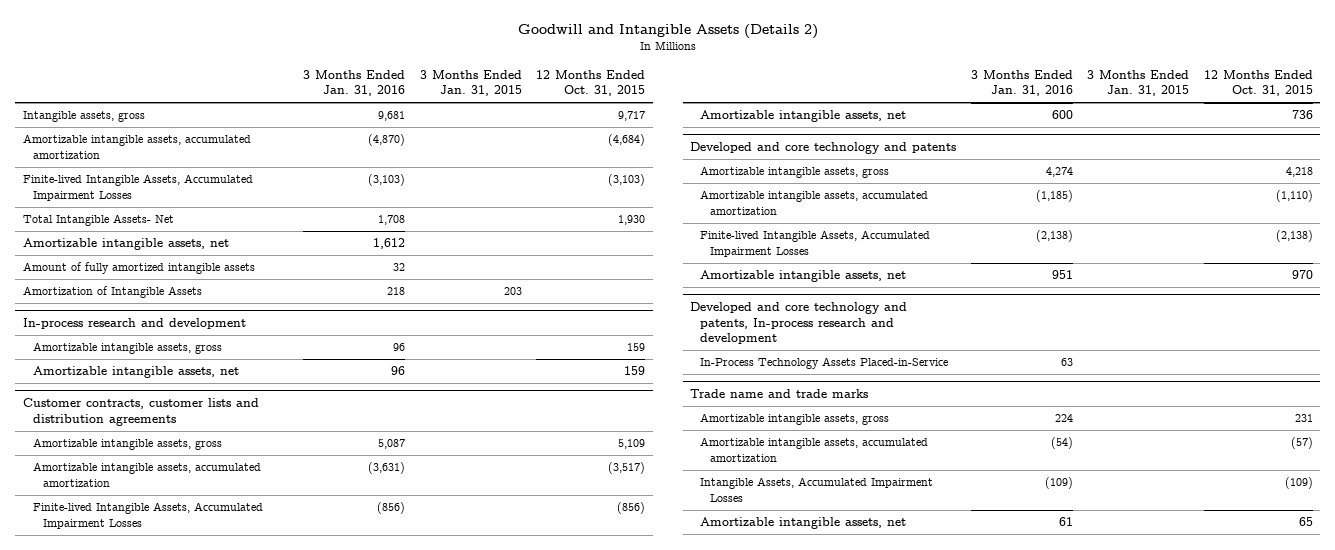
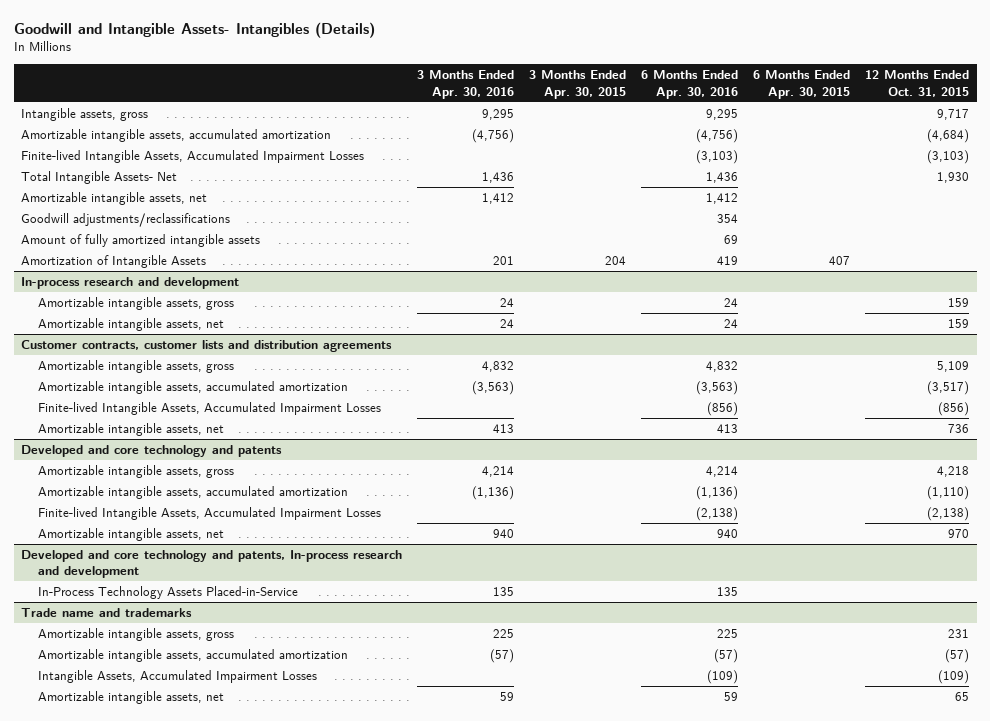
[517,24,818,40] Goodwill and Intangible Assets (Details 2) -> [13,21,375,38] Goodwill and Intangible Assets- Intangibles (Details)
[303,69,406,97] 3 Months Ended Jan. 31, 2016 -> none
[419,69,522,97] 3 Months Ended Jan. 31, 2015 -> none
none -> [417,70,515,99] 3 Months Ended Apr. 30, 2016
none -> [529,70,627,99] 3 Months Ended Apr. 30, 2015
none -> [641,70,739,99] 6 Months Ended Apr. 30, 2016
none -> [753,70,851,99] 6 Months Ended Apr. 30, 2015
none -> [21,213,231,228] Goodwill adjustments/reclassifications
[690,389,869,399] Trade name and trade marks -> [21,608,193,618] Trade name and trademarks

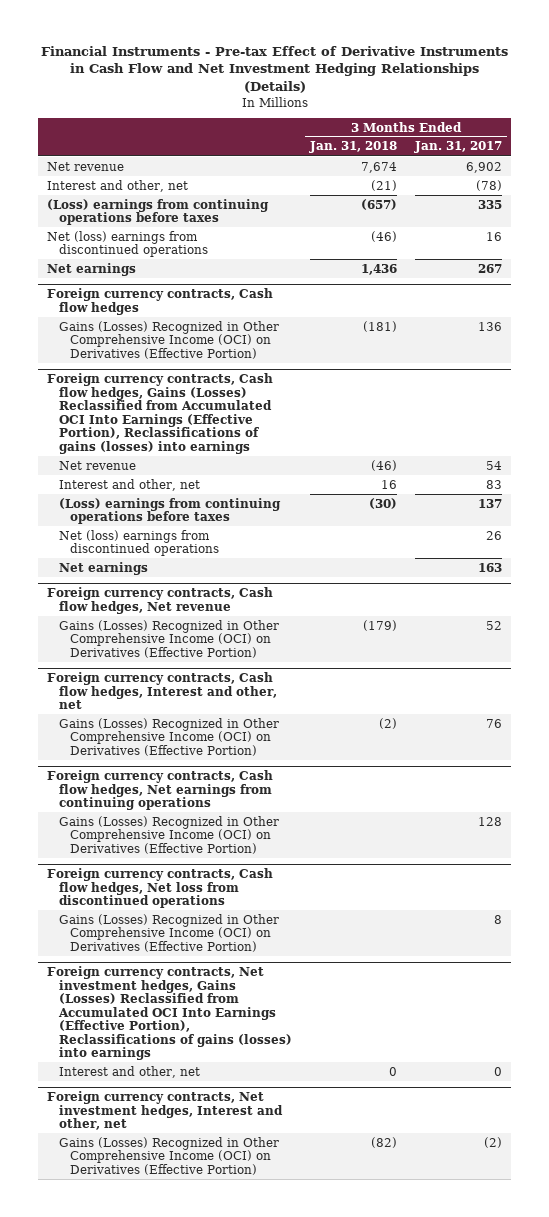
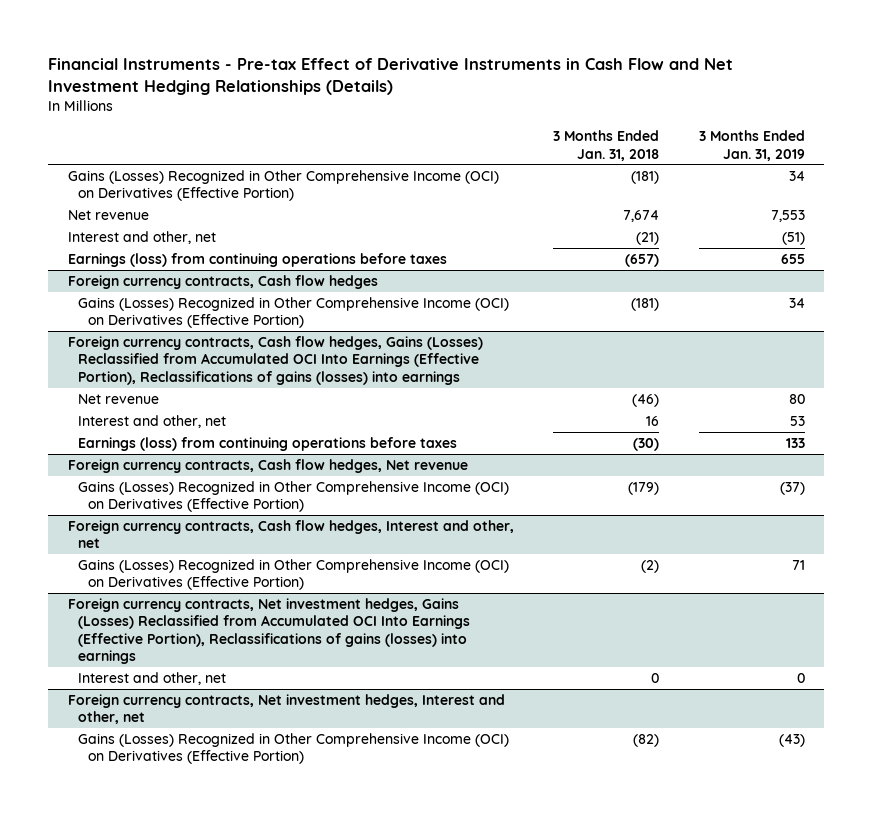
[414,141,503,154] Jan. 31, 2017 -> none
none -> [698,130,805,161] 3 Months Ended Jan. 31, 2019
none -> [67,169,499,202] Gains (Losses) Recognized in Other Comprehensive Income (OCI) on Derivatives (Effective Portion)
[46,230,208,258] Net (loss) earnings from discontinued operations -> none
[46,262,136,276] Net earnings -> none
[46,198,269,226] (Loss) earnings from continuing operations before taxes -> [67,252,447,267] Earnings (loss) from continuing operations before taxes
[58,529,220,557] Net (loss) earnings from discontinued operations -> none
[58,561,148,575] Net earnings -> none
[58,497,281,525] (Loss) earnings from continuing operations before taxes -> [77,436,457,451] Earnings (loss) from continuing operations before taxes
[46,770,273,811] Foreign currency contracts, Cash flow hedges, Net earnings from continuing operations -> none
[58,815,279,854] Gains (Losses) Recognized in Other Comprehensive Income (OCI) on Derivatives (Effective Portion) -> none
[46,868,273,909] Foreign currency contracts, Cash flow hedges, Net loss from discontinued operations -> none
[58,913,279,952] Gains (Losses) Recognized in Other Comprehensive Income (OCI) on Derivatives (Effective Portion) -> none

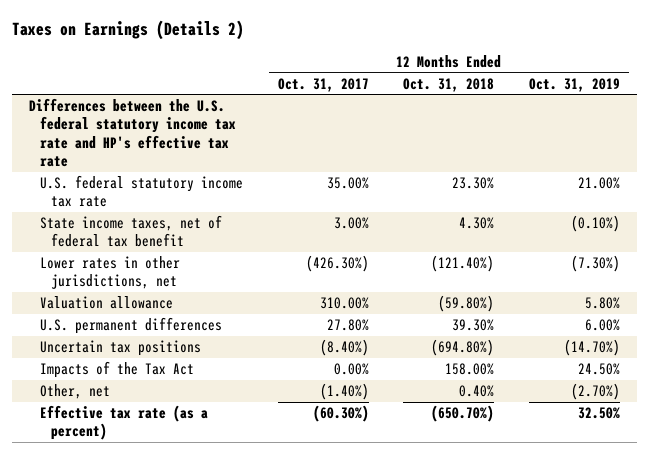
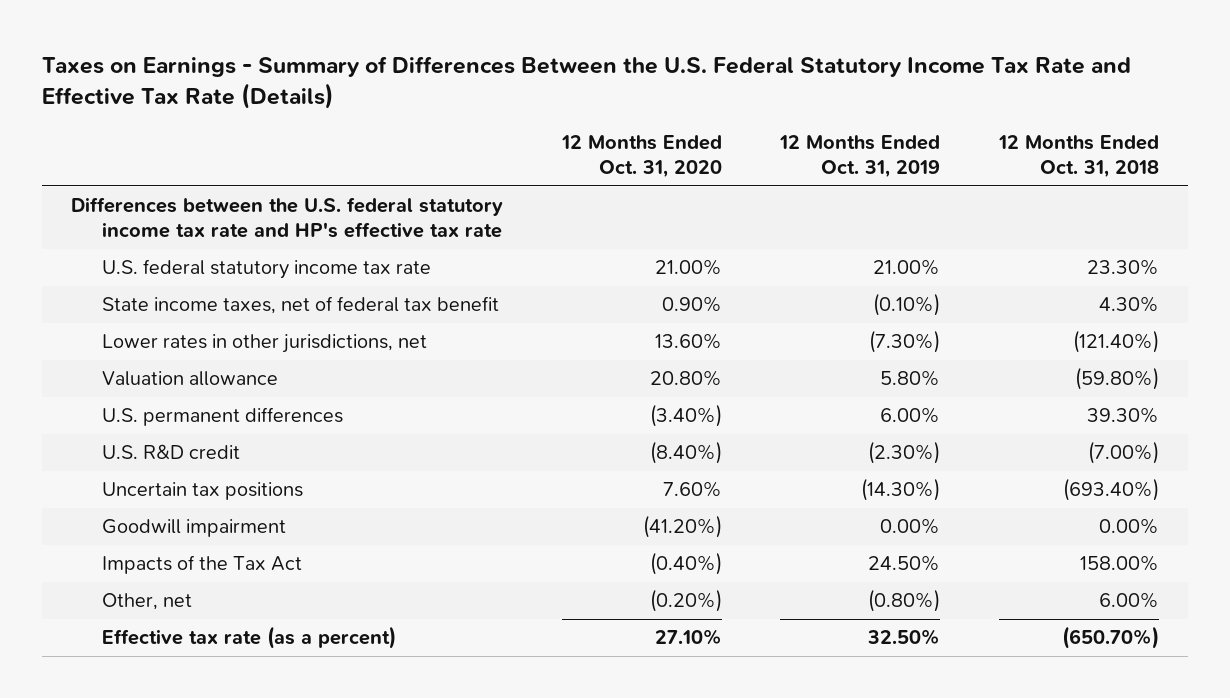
[12,20,245,41] Taxes on Earnings (Details 2) -> [42,55,1132,109] Taxes on Earnings - Summary of Differences Between the U.S. Federal Statutory Income Tax Rate and Effective Tax Rate (Details)
[277,77,369,92] Oct. 31, 2017 -> none
none -> [560,134,722,178] 12 Months Ended Oct. 31, 2020
none -> [102,444,241,460] U.S. R&D credit
[431,339,495,357] (694.80%) -> [1062,478,1159,502] (693.40%)
[563,339,620,357] (14.70%) -> [861,478,941,502] (14.30%)
none -> [102,519,287,538] Goodwill impairment
[459,385,495,398] 0.40% -> [1098,592,1159,609] 6.00%
[570,383,620,401] (2.70%) -> [868,589,941,613] (0.80%)

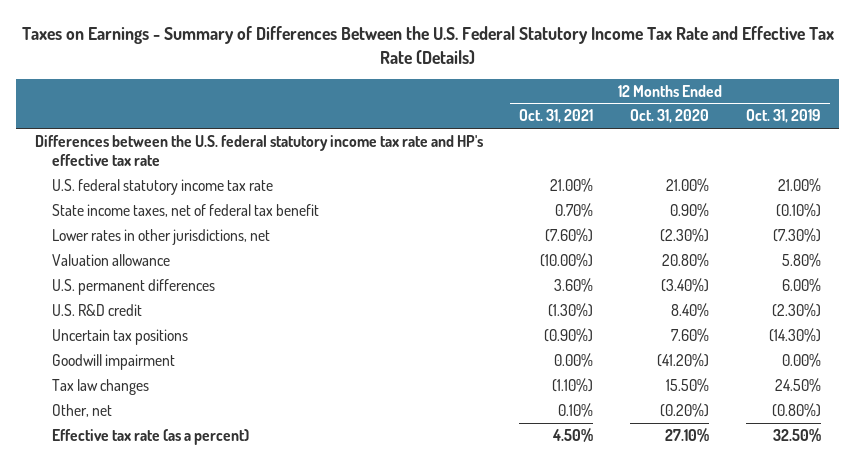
[997,134,1159,178] 12 Months Ended Oct. 31, 2018 -> none
none -> [519,109,594,124] Oct. 31, 2021
[654,333,722,350] 13.60% -> [660,227,710,242] (2.30%)
[649,441,722,465] (8.40%) -> [671,302,710,317] 8.40%
[102,555,303,575] Impacts of the Tax Act -> none
none -> [51,378,149,395] Tax law changes

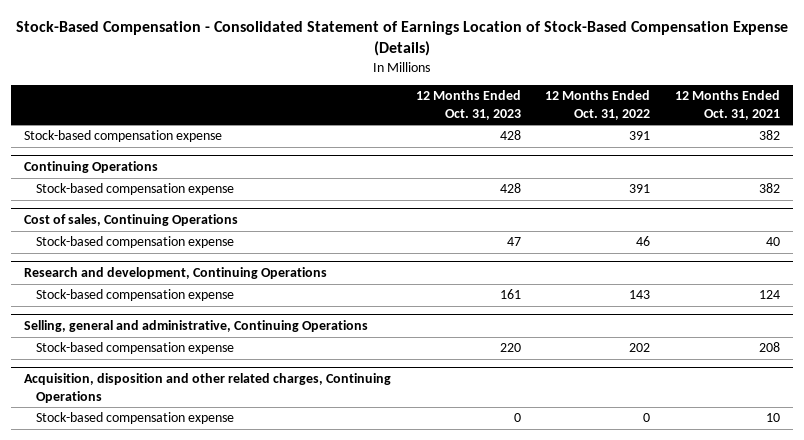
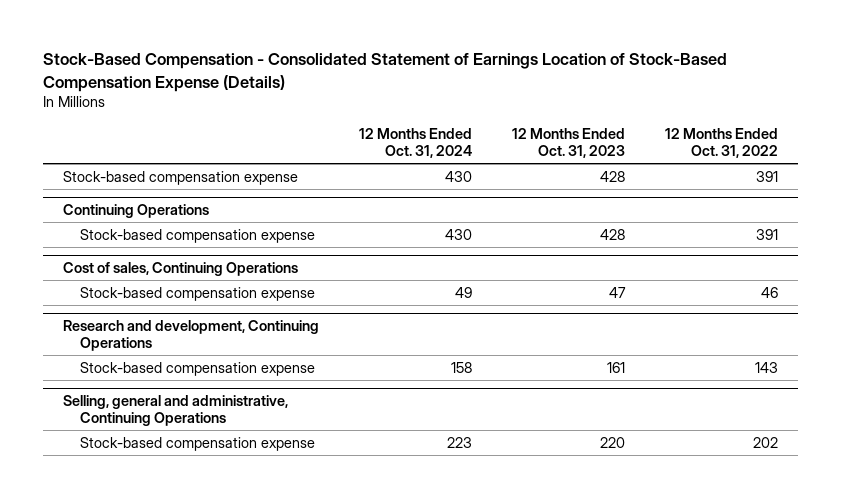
[675,90,781,120] 12 Months Ended Oct. 31, 2021 -> none
none -> [359,128,473,159] 12 Months Ended Oct. 31, 2024
[23,373,391,403] Acquisition, disposition and other related charges, Continuing Operations -> none
[36,412,235,425] Stock-based compensation expense -> none

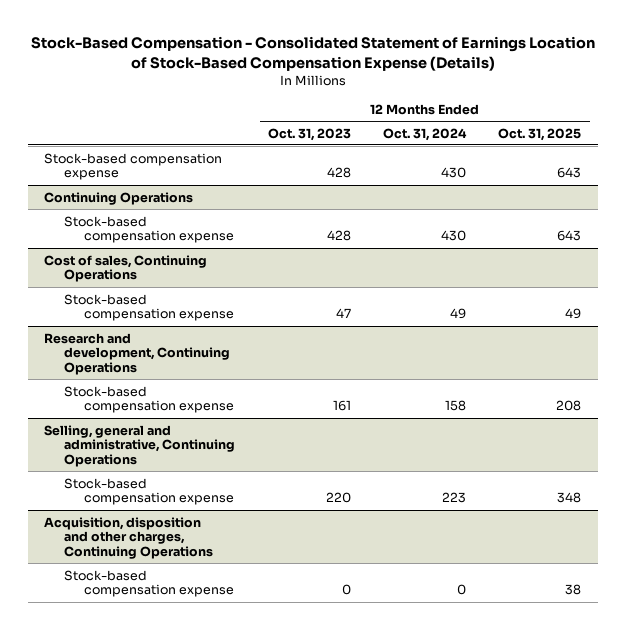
[665,128,779,159] 12 Months Ended Oct. 31, 2022 -> none
none -> [498,127,582,141] Oct. 31, 2025
none -> [44,516,214,560] Acquisition, disposition and other charges, Continuing Operations
none -> [64,569,235,598] Stock-based compensation expense

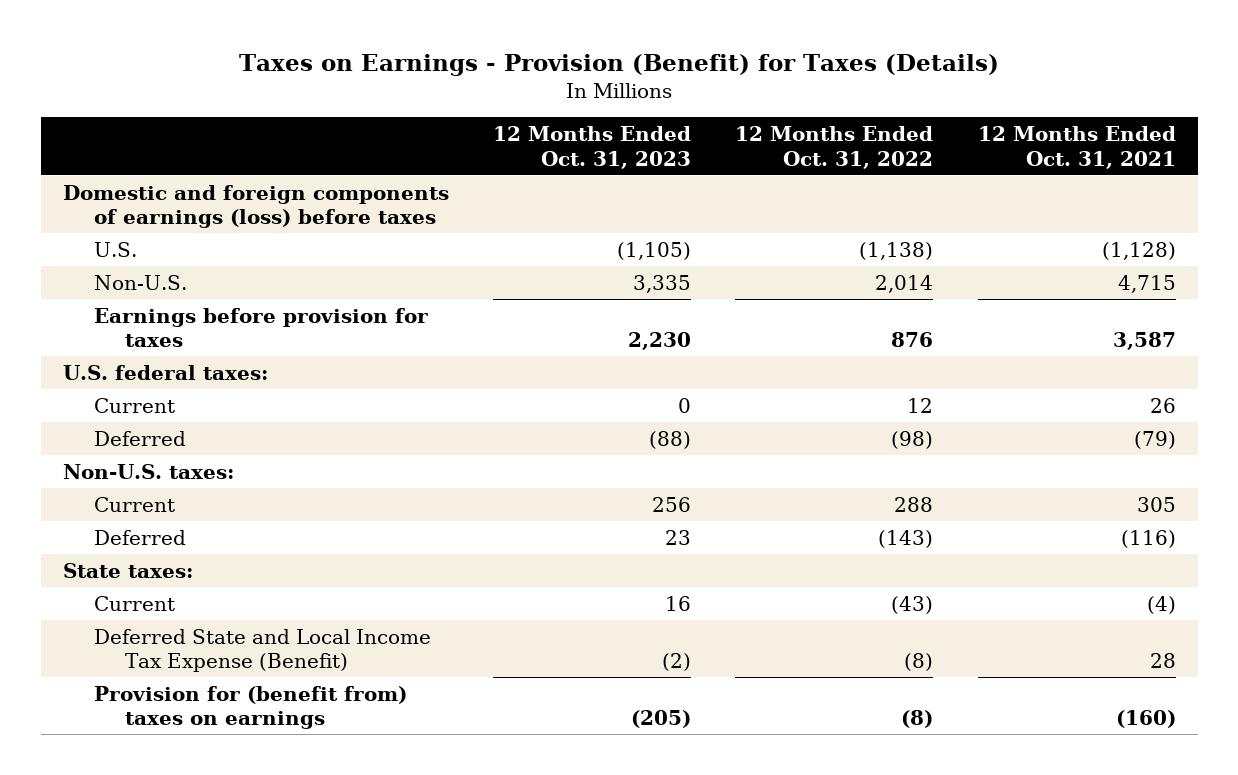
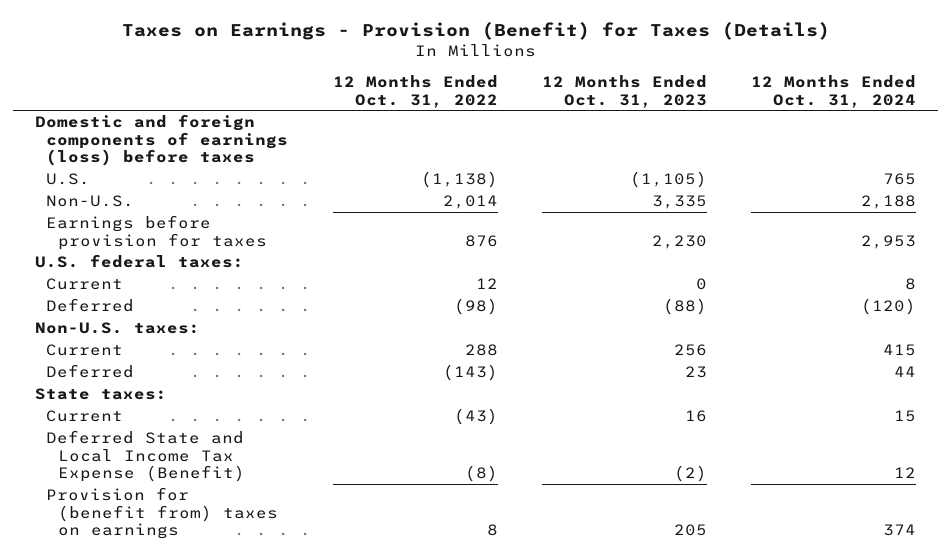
[977,125,1176,169] 12 Months Ended Oct. 31, 2021 -> none
none -> [751,75,917,108] 12 Months Ended Oct. 31, 2024
[631,710,692,729] (205) -> [674,524,708,537] 205
[901,710,934,729] (8) -> [486,524,498,537] 8

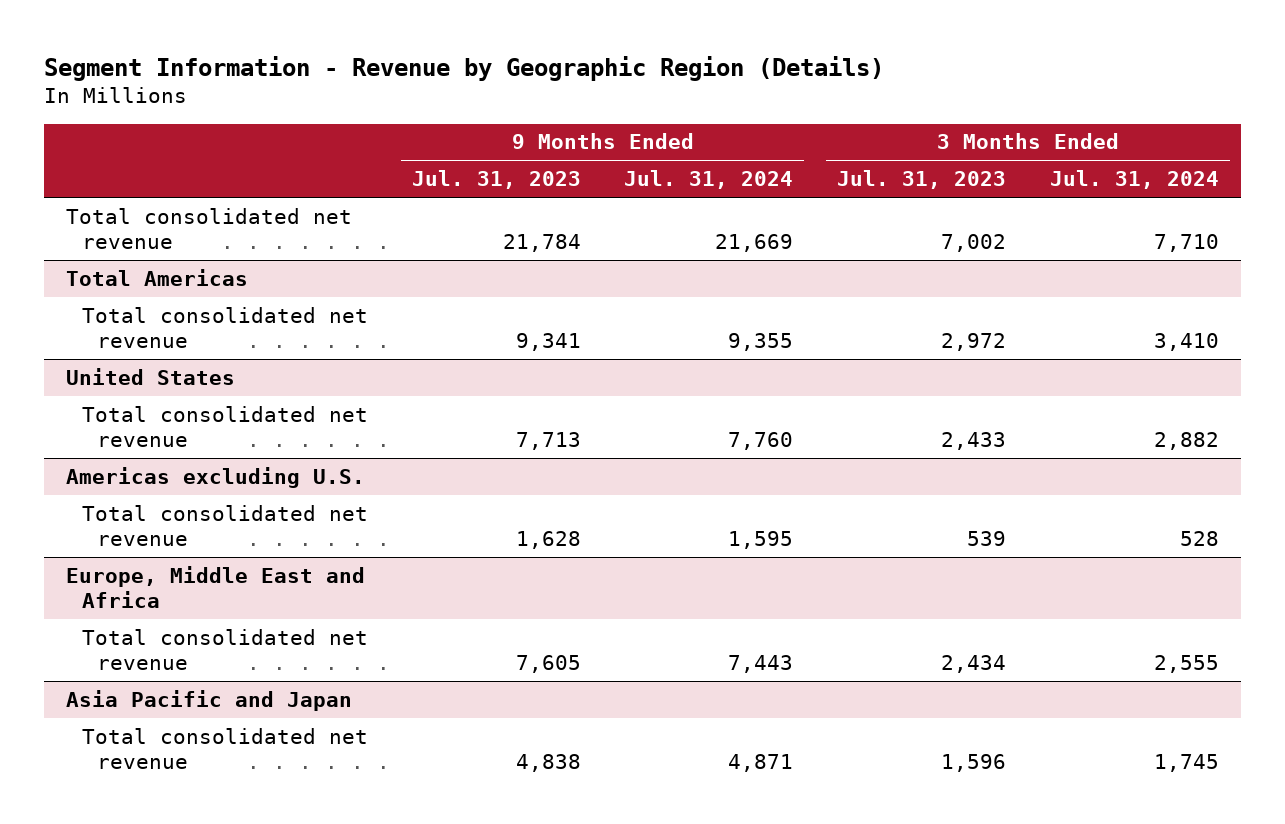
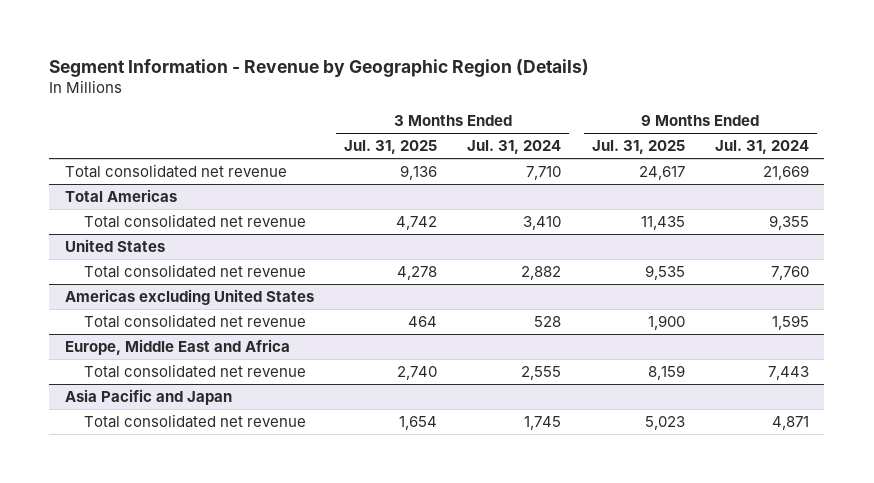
[411,170,581,190] Jul. 31, 2023 -> none
[837,170,1007,190] Jul. 31, 2023 -> none
none -> [343,140,437,155] Jul. 31, 2025
none -> [591,140,685,155] Jul. 31, 2025
[66,466,366,488] Americas excluding U.S. -> [64,289,314,306] Americas excluding United States

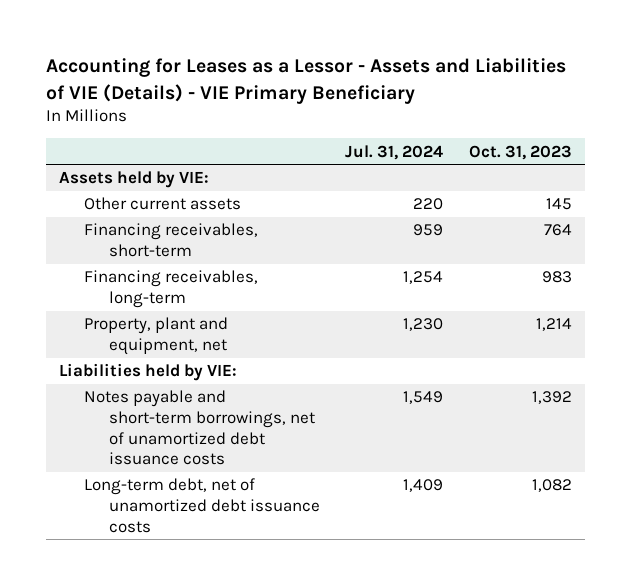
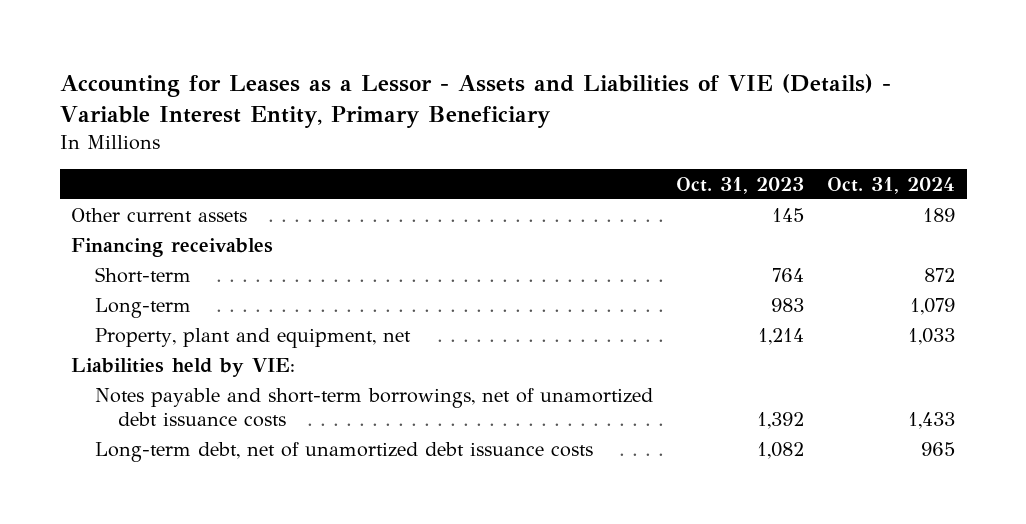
[46,58,567,104] Accounting for Leases as a Lessor - Assets and Liabilities of VIE (Details) - VIE Primary Beneficiary -> [59,73,891,129] Accounting for Leases as a Lessor - Assets and Liabilities of VIE (Details) - Variable Interest Entity, Primary Beneficiary
[345,144,444,160] Jul. 31, 2024 -> none
none -> [826,176,955,194] Oct. 31, 2024
[58,171,209,189] Assets held by VIE: -> none
none -> [71,237,274,257] Financing receivables
[83,223,258,258] Financing receivables, short-term -> [94,266,191,283] Short-term
[83,270,258,309] Financing receivables, long-term -> [94,297,191,318] Long-term

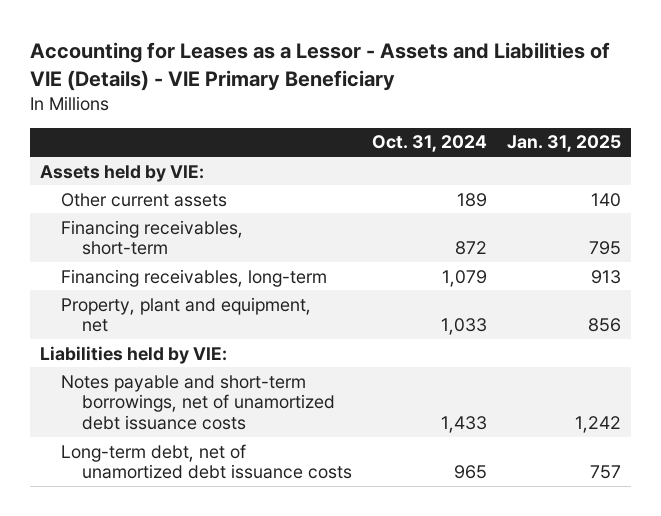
[59,73,891,129] Accounting for Leases as a Lessor - Assets and Liabilities of VIE (Details) - Variable Interest Entity, Primary Beneficiary -> [30,42,611,91] Accounting for Leases as a Lessor - Assets and Liabilities of VIE (Details) - VIE Primary Beneficiary
[675,176,804,194] Oct. 31, 2023 -> none
none -> [506,135,621,153] Jan. 31, 2025
none -> [40,164,205,182] Assets held by VIE:
[71,237,274,257] Financing receivables -> none
[94,266,191,283] Short-term -> [61,219,244,256] Financing receivables, short-term
[94,297,191,318] Long-term -> [61,268,328,287] Financing receivables, long-term

